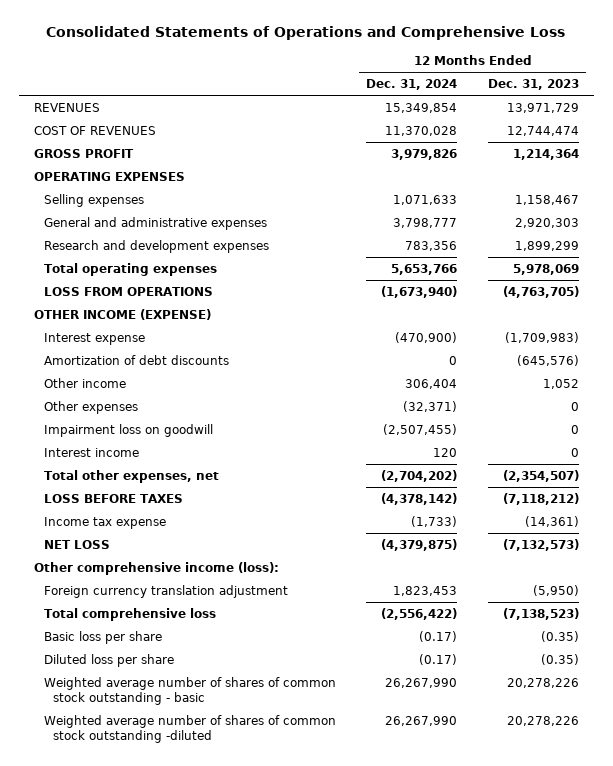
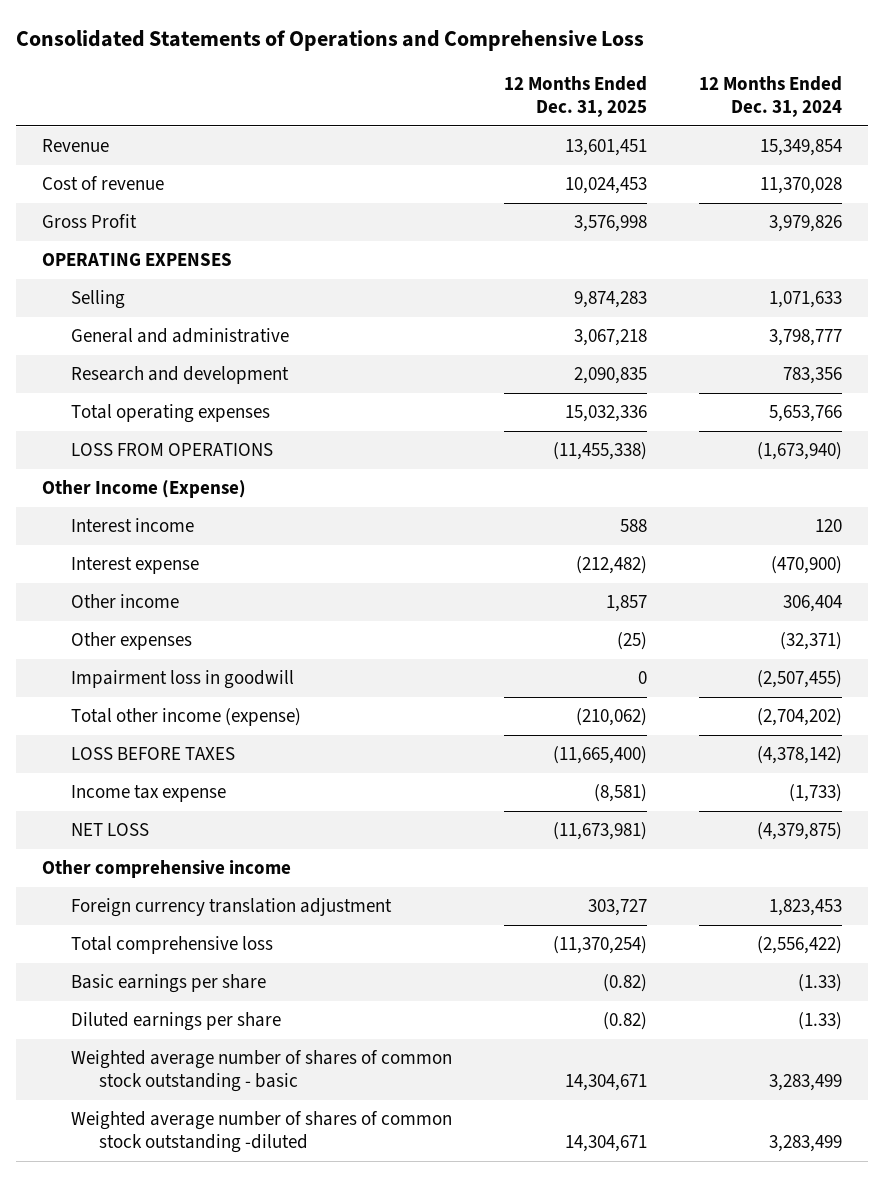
[487,79,579,91] Dec. 31, 2023 -> none
none -> [503,76,647,118] 12 Months Ended Dec. 31, 2025
[34,102,101,112] REVENUES -> [42,139,110,153] Revenue
[34,125,157,135] COST OF REVENUES -> [42,176,165,191] Cost of revenue
[34,148,135,158] GROSS PROFIT -> [42,214,138,229] Gross Profit
[43,193,144,207] Selling expenses -> [70,290,125,310] Selling
[43,216,267,230] General and administrative expenses -> [70,328,289,344] General and administrative
[43,239,269,253] Research and development expenses -> [70,366,289,385] Research and development
[34,308,212,320] OTHER INCOME (EXPENSE) -> [42,480,247,499] Other Income (Expense)
[43,447,139,457] Interest income -> [70,518,194,533] Interest income
[43,354,229,365] Amortization of debt discounts -> none
[43,423,213,437] Impairment loss on goodwill -> [70,670,294,690] Impairment loss in goodwill
[43,469,219,483] Total other expenses, net -> [70,708,301,727] Total other income (expense)
[34,561,280,575] Other comprehensive income (loss): -> [42,860,292,879] Other comprehensive income
[43,630,162,644] Basic loss per share -> [70,974,266,994] Basic earnings per share
[419,630,458,642] (0.17) -> [798,974,843,993] (1.33)
[43,653,174,667] Diluted loss per share -> [70,1012,281,1032] Diluted earnings per share
[419,653,458,665] (0.17) -> [798,1012,843,1031] (1.33)
[385,677,458,688] 26,267,990 -> [769,1074,843,1092] 3,283,499
[385,715,458,726] 26,267,990 -> [769,1135,843,1153] 3,283,499

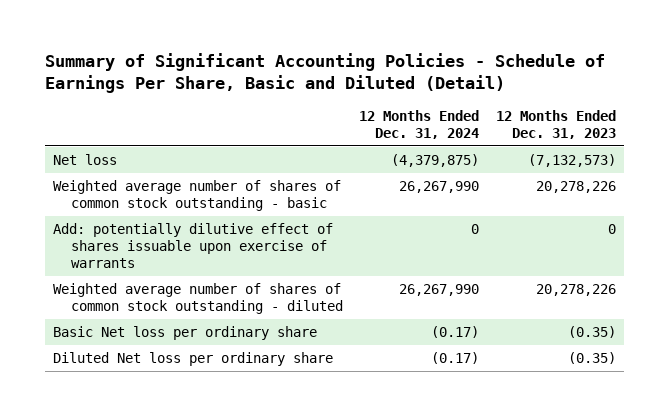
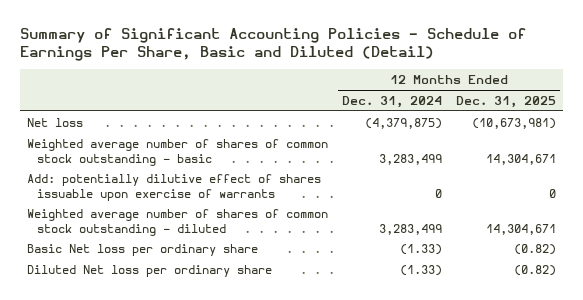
[495,110,616,140] 12 Months Ended Dec. 31, 2023 -> none
none -> [455,95,556,108] Dec. 31, 2025
[399,180,480,193] 26,267,990 -> [378,153,442,165] 3,283,499
[399,283,480,296] 26,267,990 -> [378,223,442,235] 3,283,499
[431,325,480,338] (0.17) -> [399,243,442,255] (1.33)
[431,351,480,364] (0.17) -> [399,264,442,276] (1.33)

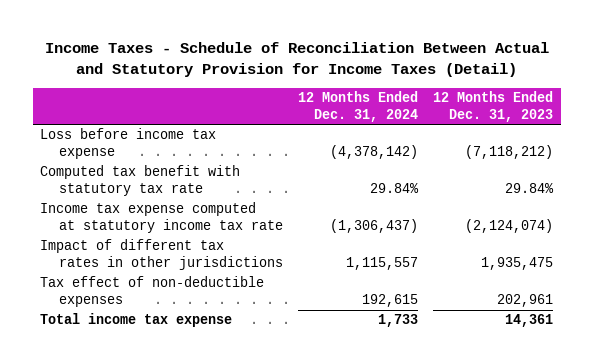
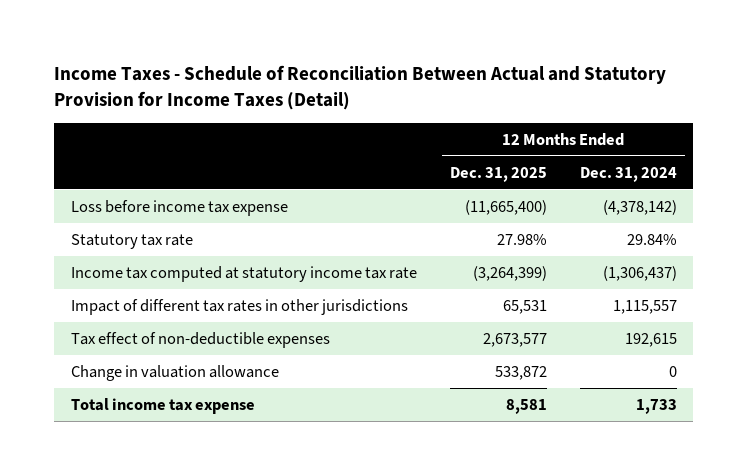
[433,91,554,122] 12 Months Ended Dec. 31, 2023 -> none
none -> [449,166,547,182] Dec. 31, 2025
[40,165,241,196] Computed tax benefit with statutory tax rate -> [70,233,193,249] Statutory tax rate
[40,202,283,233] Income tax expense computed at statutory income tax rate -> [70,265,417,282] Income tax computed at statutory income tax rate
none -> [70,364,279,381] Change in valuation allowance

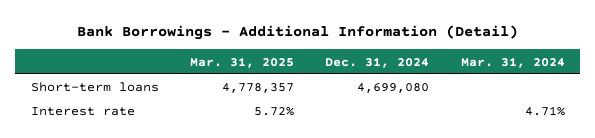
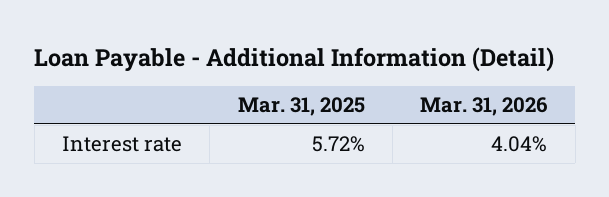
[76,24,518,40] Bank Borrowings - Additional Information (Detail) -> [34,46,555,72] Loan Payable - Additional Information (Detail)
[325,56,430,68] Dec. 31, 2024 -> none
[460,56,565,68] Mar. 31, 2024 -> none
none -> [420,97,549,117] Mar. 31, 2026
[30,82,159,93] Short-term loans -> none

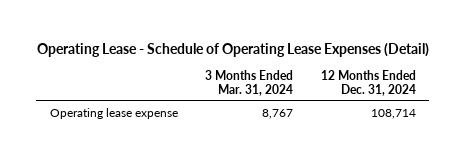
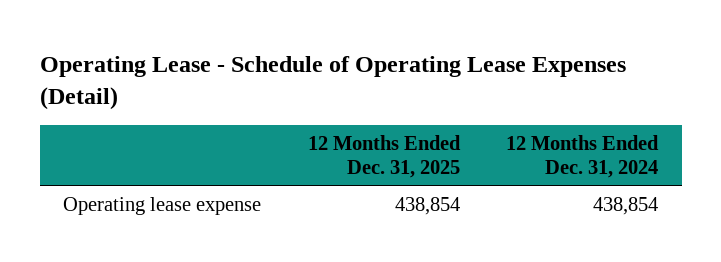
[205,70,294,97] 3 Months Ended Mar. 31, 2024 -> none
none -> [307,134,461,178] 12 Months Ended Dec. 31, 2025
[370,108,416,119] 108,714 -> [593,196,659,215] 438,854

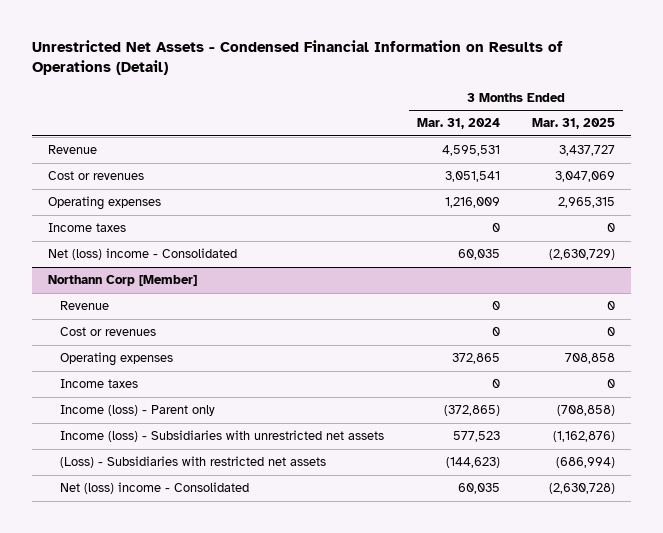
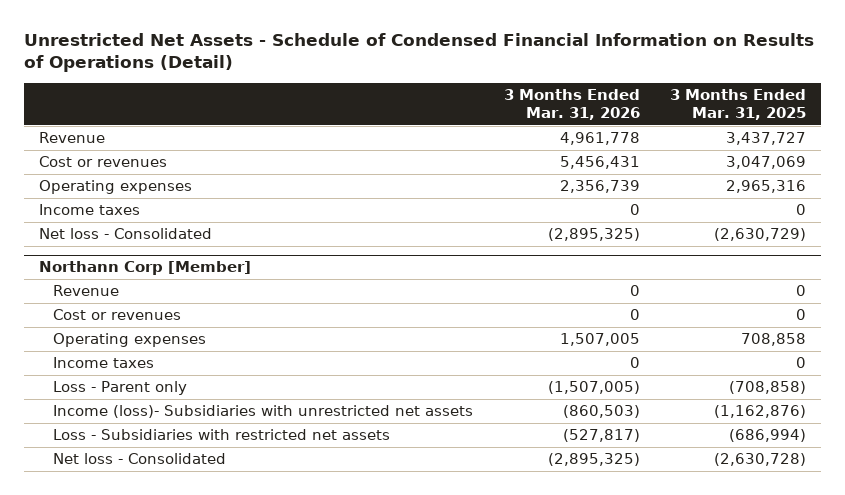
[31,39,563,75] Unrestricted Net Assets - Condensed Financial Information on Results of Operations (Detail) -> [23,33,814,73] Unrestricted Net Assets - Schedule of Condensed Financial Information on Results of Operations (Detail)
[416,118,500,130] Mar. 31, 2024 -> none
none -> [503,89,640,121] 3 Months Ended Mar. 31, 2026
[558,197,616,209] 2,965,315 -> [725,180,806,194] 2,965,316
[48,248,238,261] Net (loss) income - Consolidated -> [38,228,212,240] Net loss - Consolidated
[60,405,216,417] Income (loss) - Parent only -> [53,381,188,396] Loss - Parent only
[60,430,385,443] Income (loss) - Subsidiaries with unrestricted net assets -> [53,405,474,419] Income (loss)- Subsidiaries with unrestricted net assets
[60,456,327,469] (Loss) - Subsidiaries with restricted net assets -> [53,429,391,441] Loss - Subsidiaries with restricted net assets
[60,482,250,495] Net (loss) income - Consolidated -> [53,453,227,465] Net loss - Consolidated

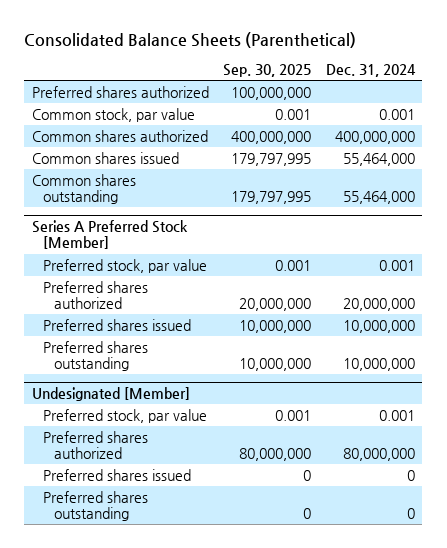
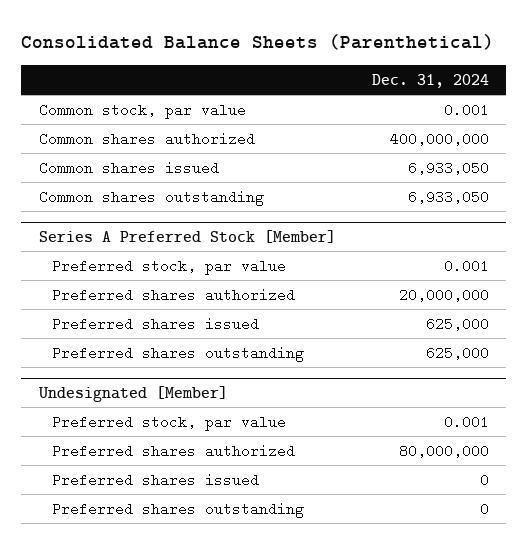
[223,64,312,78] Sep. 30, 2025 -> none
[31,85,209,98] Preferred shares authorized -> none
[342,152,415,166] 55,464,000 -> [407,160,489,175] 6,933,050
[342,191,415,205] 55,464,000 -> [407,189,489,204] 6,933,050
[342,319,415,333] 10,000,000 -> [425,316,489,331] 625,000
[342,358,415,372] 10,000,000 -> [425,345,489,360] 625,000

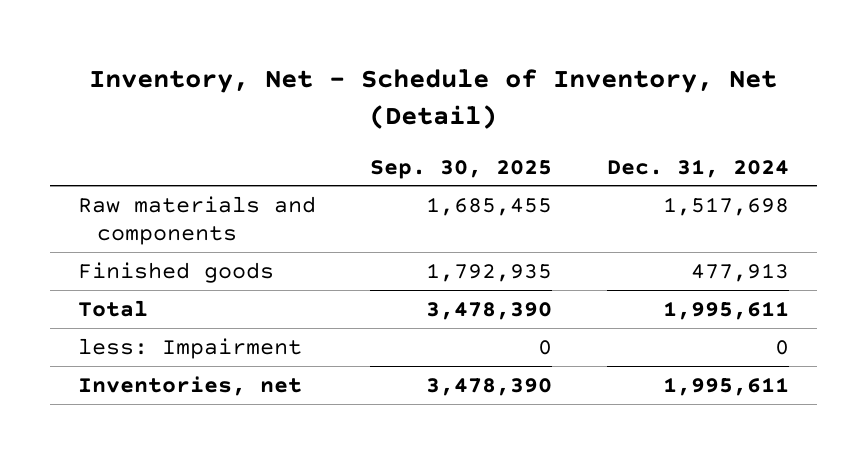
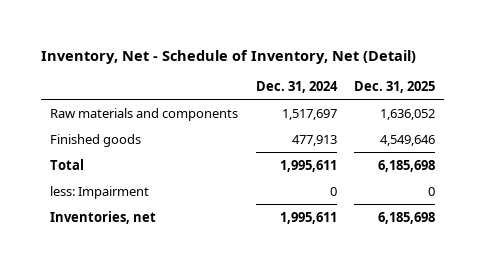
[370,159,553,179] Sep. 30, 2025 -> none
none -> [354,81,436,94] Dec. 31, 2025
[663,196,790,216] 1,517,698 -> [281,108,337,120] 1,517,697

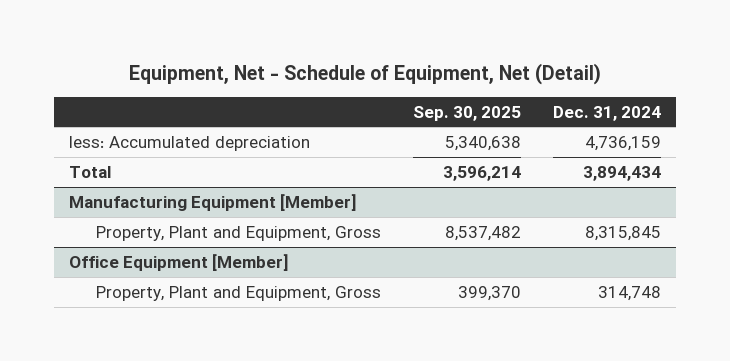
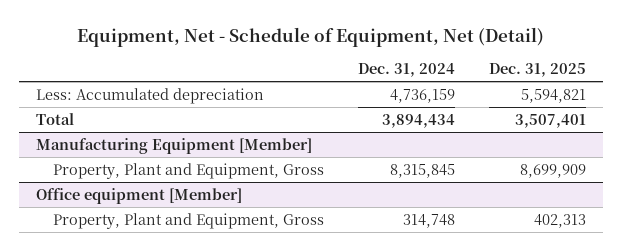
[412,105,521,121] Sep. 30, 2025 -> none
none -> [489,63,587,78] Dec. 31, 2025
[69,135,311,151] less: Accumulated depreciation -> [35,87,264,104] Less: Accumulated depreciation
[69,253,290,271] Office Equipment [Member] -> [35,187,242,204] Office equipment [Member]

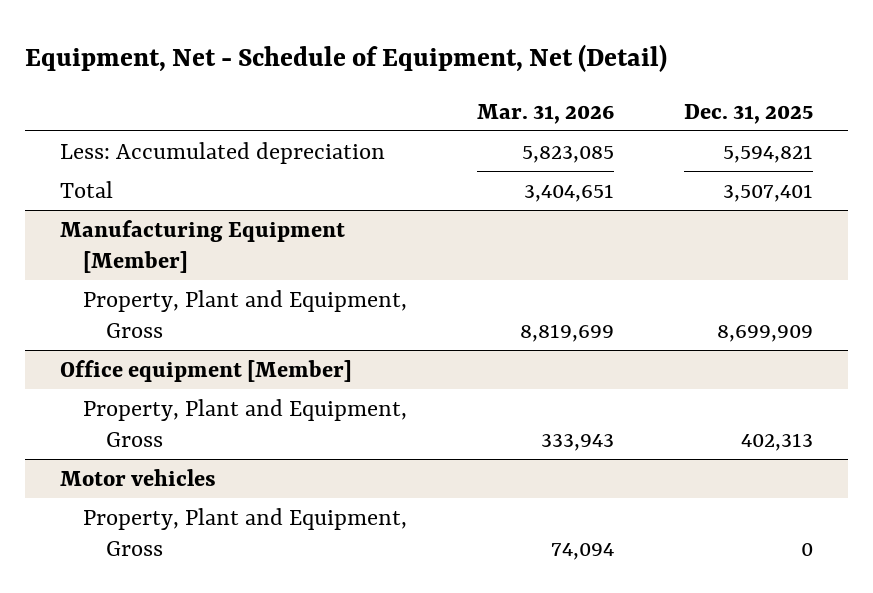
[358,63,456,78] Dec. 31, 2024 -> none
none -> [477,103,615,124] Mar. 31, 2026
none -> [60,469,217,487] Motor vehicles
none -> [83,508,408,557] Property, Plant and Equipment, Gross

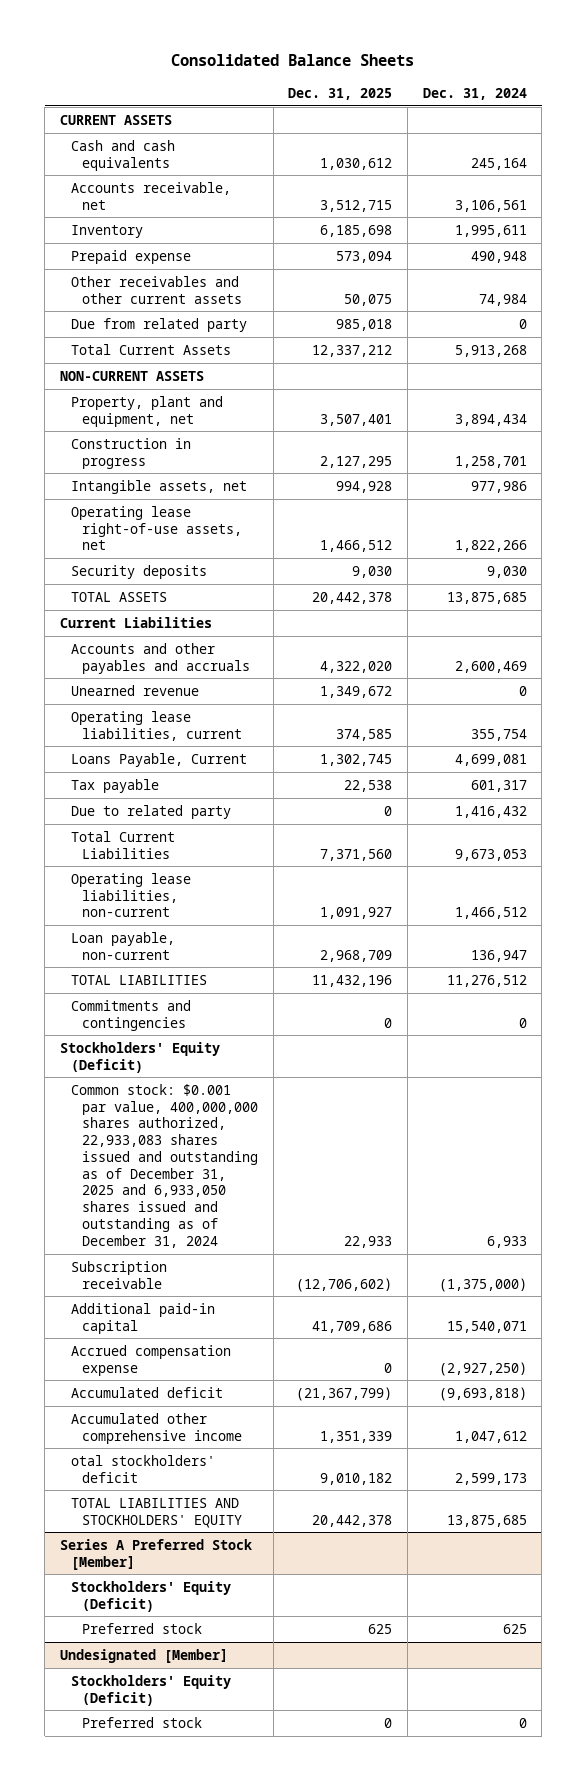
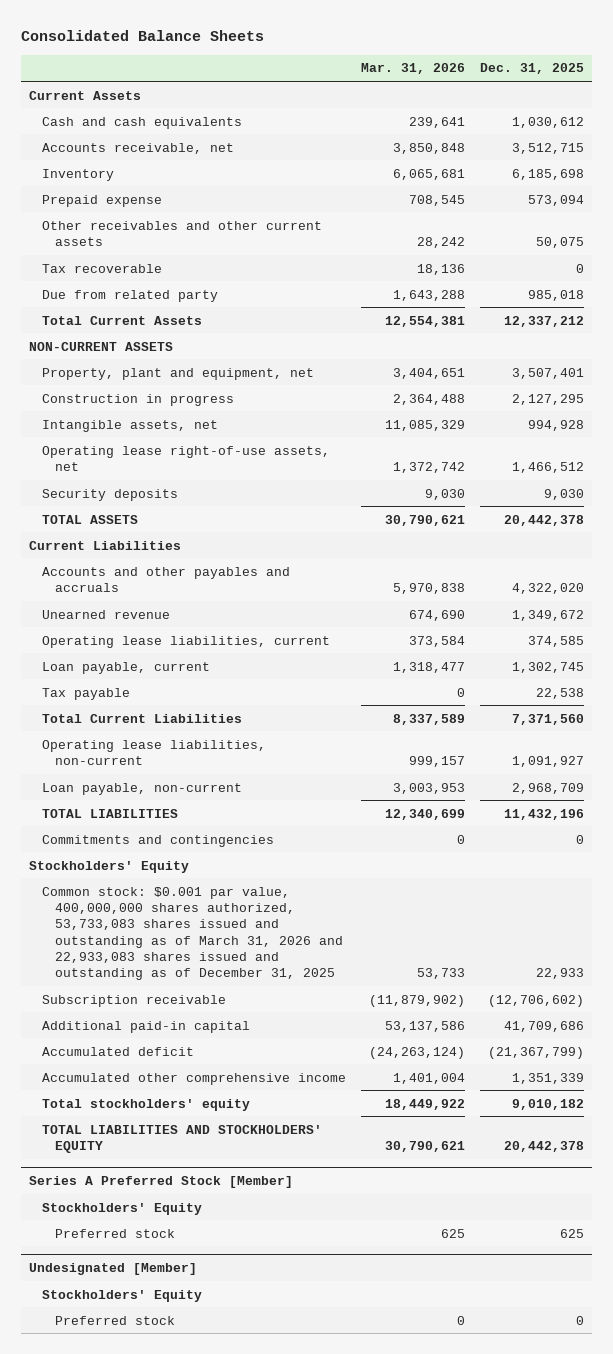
[422,87,527,100] Dec. 31, 2024 -> none
none -> [360,63,465,75] Mar. 31, 2026
[60,114,173,125] CURRENT ASSETS -> [28,90,141,100] Current Assets
none -> [41,263,162,273] Tax recoverable
[71,752,248,767] Loans Payable, Current -> [41,661,210,674] Loan payable, current
[71,804,232,819] Due to related party -> none
[60,1041,221,1073] Stockholders' Equity (Deficit) -> [28,860,189,873] Stockholders' Equity
[71,1083,259,1248] Common stock: $0.001 par value, 400,000,000 shares authorized, 22,933,083 shares issued and outstanding as of December 31, 2025 and 6,933,050 shares issued and outstanding as of December 31, 2024 -> [41,886,343,981] Common stock: $0.001 par value, 400,000,000 shares authorized, 53,733,083 shares issued and outstanding as of March 31, 2026 and 22,933,083 shares issued and outstanding as of December 31, 2025
[71,1344,232,1376] Accrued compensation expense -> none
[71,1454,216,1483] otal stockholders' deficit -> [41,1098,250,1111] Total stockholders' equity
[71,1580,232,1612] Stockholders' Equity (Deficit) -> [41,1202,202,1215] Stockholders' Equity
[71,1674,232,1706] Stockholders' Equity (Deficit) -> [41,1289,202,1302] Stockholders' Equity

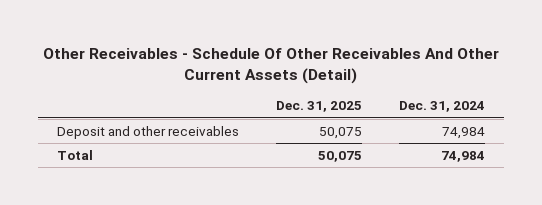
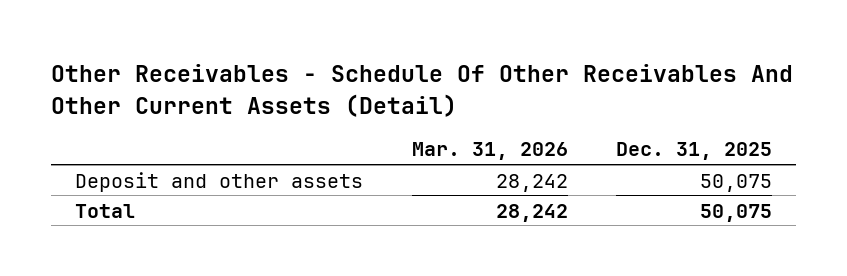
[399,101,486,113] Dec. 31, 2024 -> none
none -> [411,142,568,161] Mar. 31, 2026
[56,125,239,139] Deposit and other receivables -> [75,171,364,192] Deposit and other assets

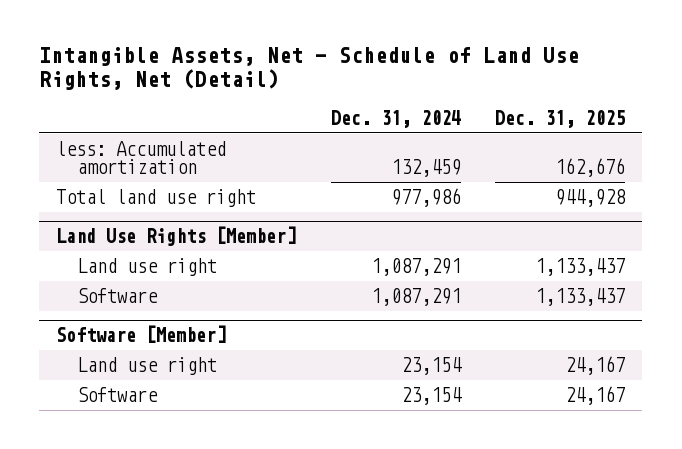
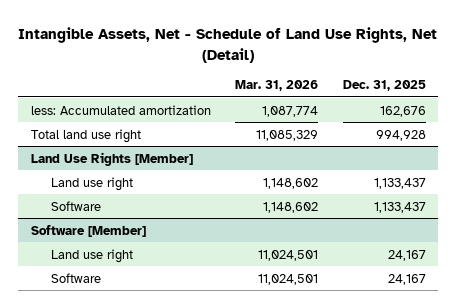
[330,109,461,128] Dec. 31, 2024 -> none
none -> [235,80,319,92] Mar. 31, 2026
[555,189,627,208] 944,928 -> [376,129,427,141] 994,928

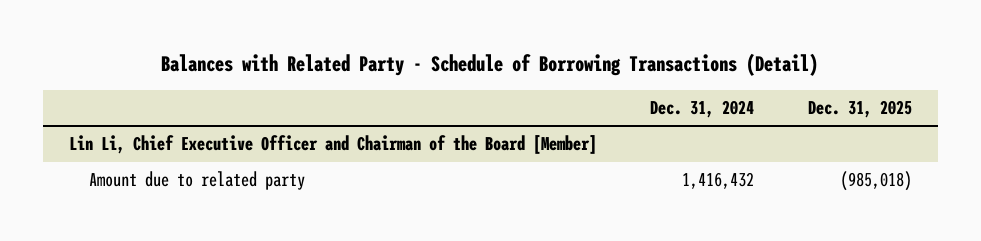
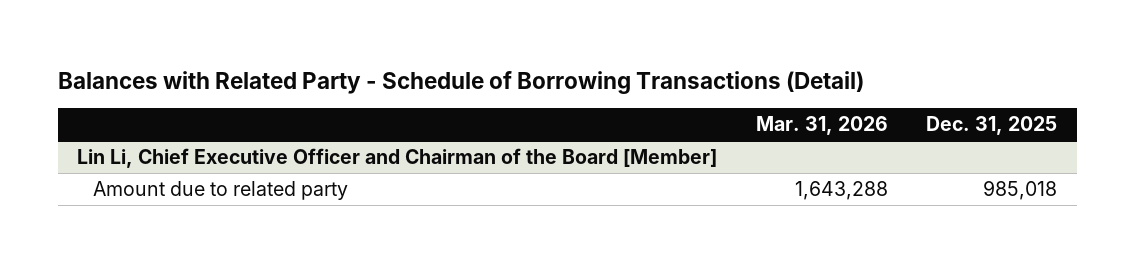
[650,99,755,118] Dec. 31, 2024 -> none
none -> [755,116,888,136] Mar. 31, 2026
[839,171,912,192] (985,018) -> [983,180,1058,201] 985,018

